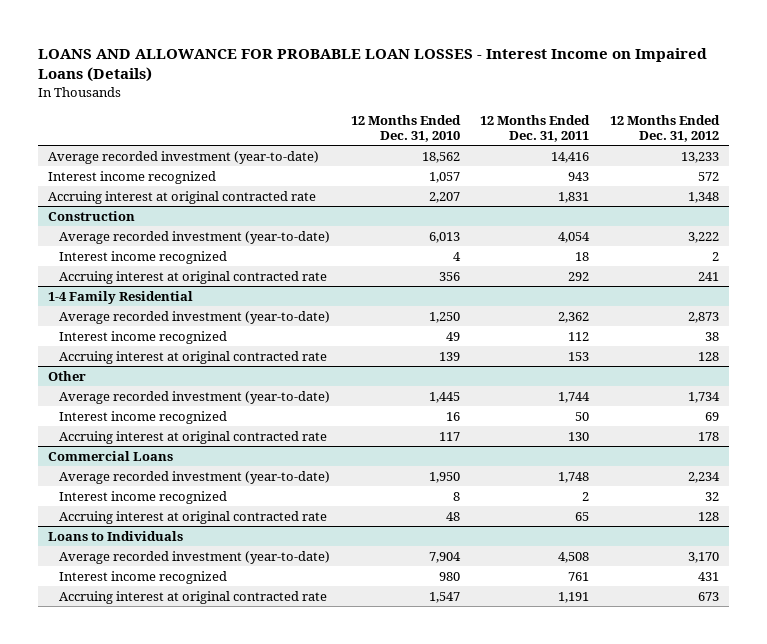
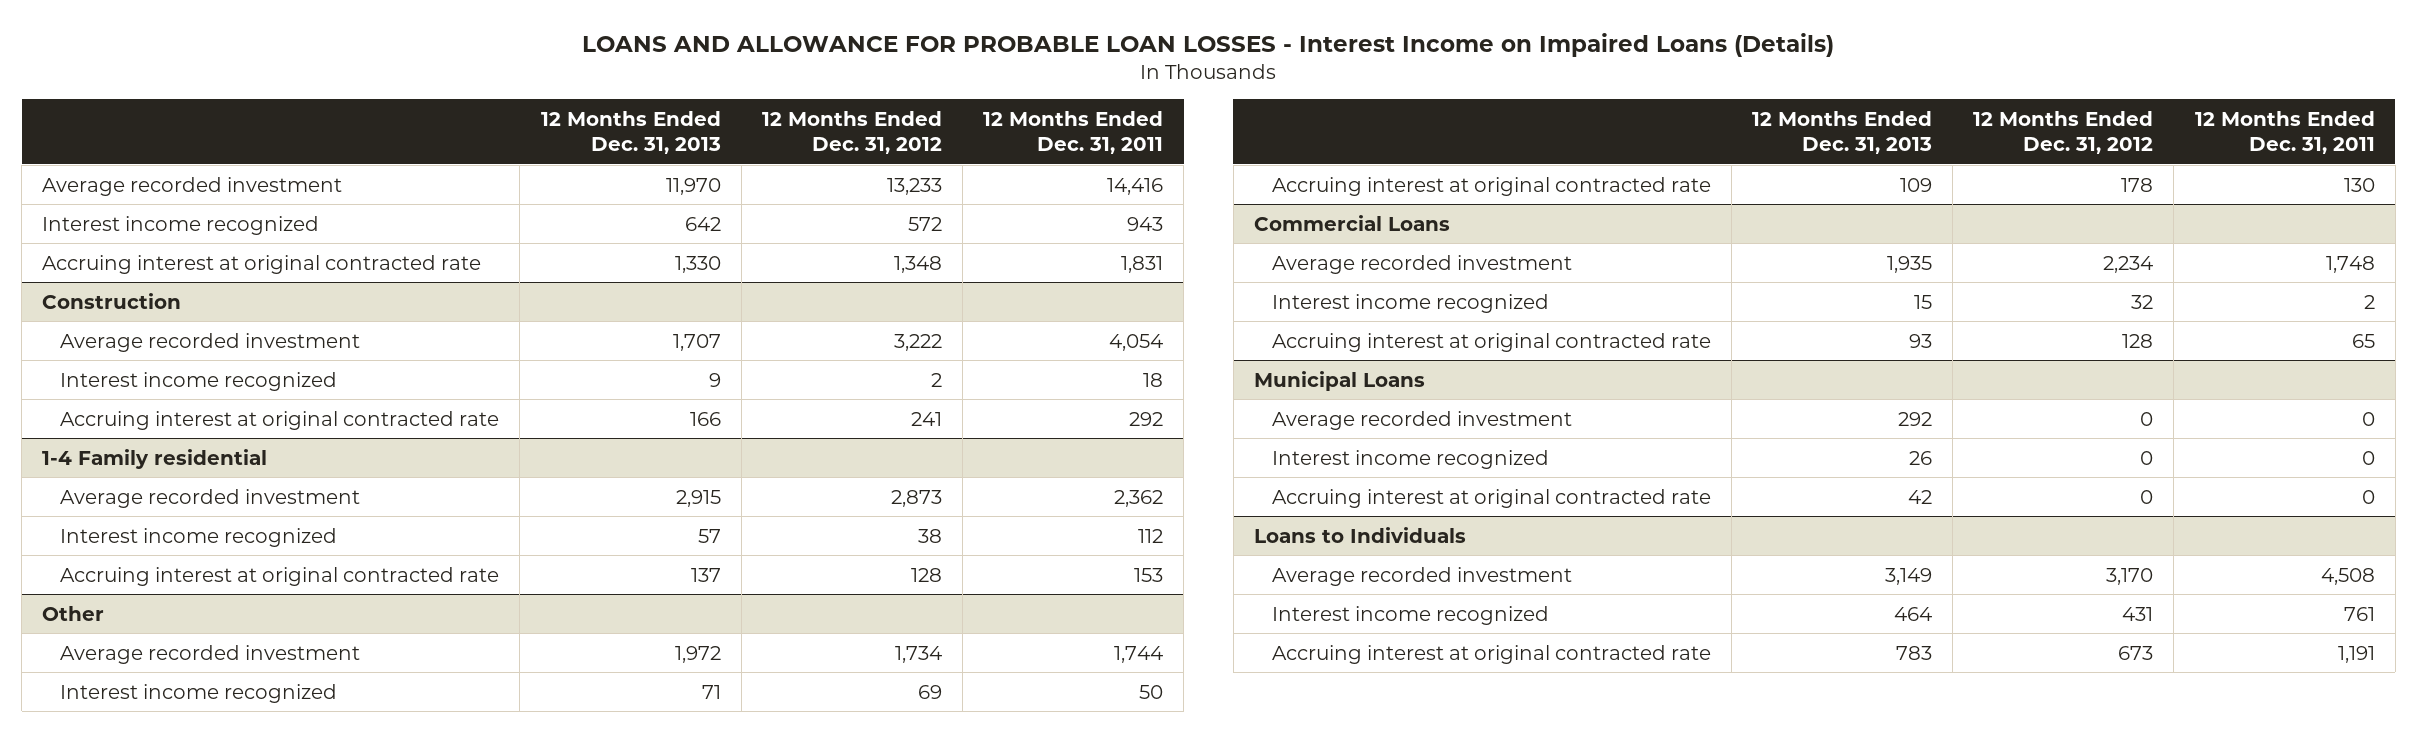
[350,114,461,142] 12 Months Ended Dec. 31, 2010 -> none
none -> [540,110,721,155] 12 Months Ended Dec. 31, 2013
[48,150,320,164] Average recorded investment (year-to-date) -> [42,176,343,196] Average recorded investment
[59,230,331,244] Average recorded investment (year-to-date) -> [60,332,361,352] Average recorded investment
[48,290,194,304] 1-4 Family Residential -> [42,448,268,469] 1-4 Family residential
[59,310,331,324] Average recorded investment (year-to-date) -> [60,488,361,508] Average recorded investment
[59,390,331,404] Average recorded investment (year-to-date) -> [60,644,361,664] Average recorded investment
[59,470,331,484] Average recorded investment (year-to-date) -> [1271,254,1572,274] Average recorded investment
none -> [1253,370,1425,391] Municipal Loans
none -> [1271,410,1572,430] Average recorded investment
none -> [1271,449,1549,469] Interest income recognized
none -> [1271,488,1711,508] Accruing interest at original contracted rate
[59,550,331,564] Average recorded investment (year-to-date) -> [1271,566,1572,586] Average recorded investment

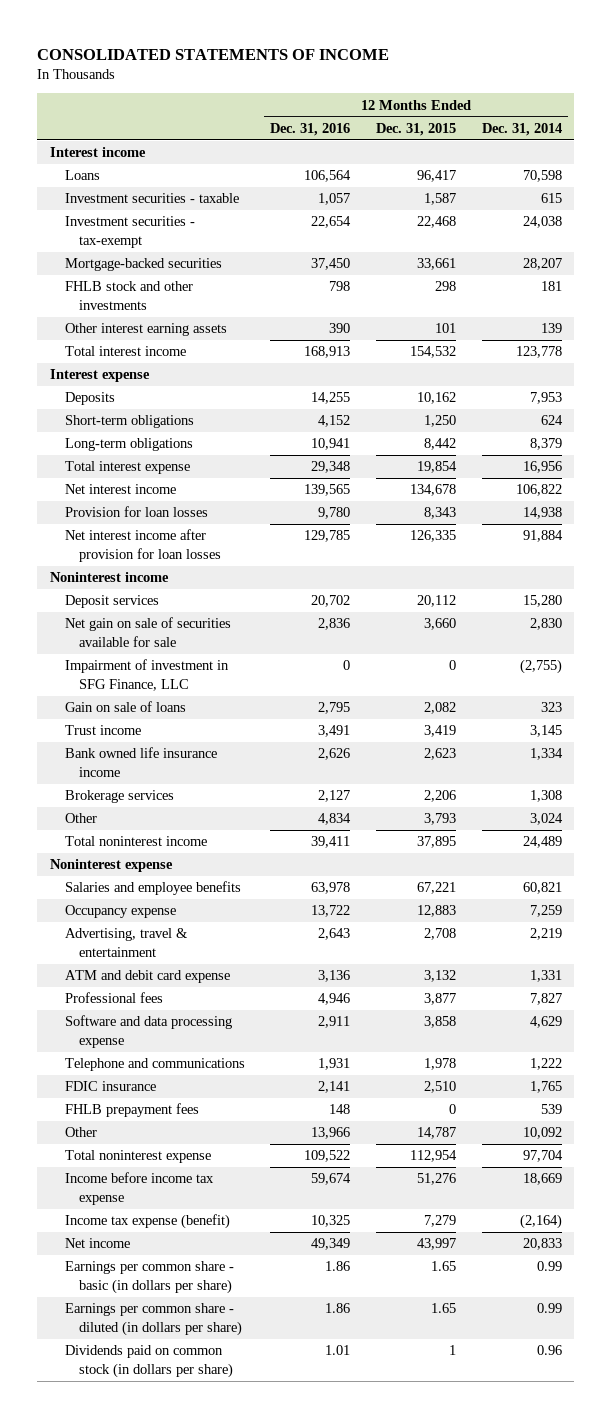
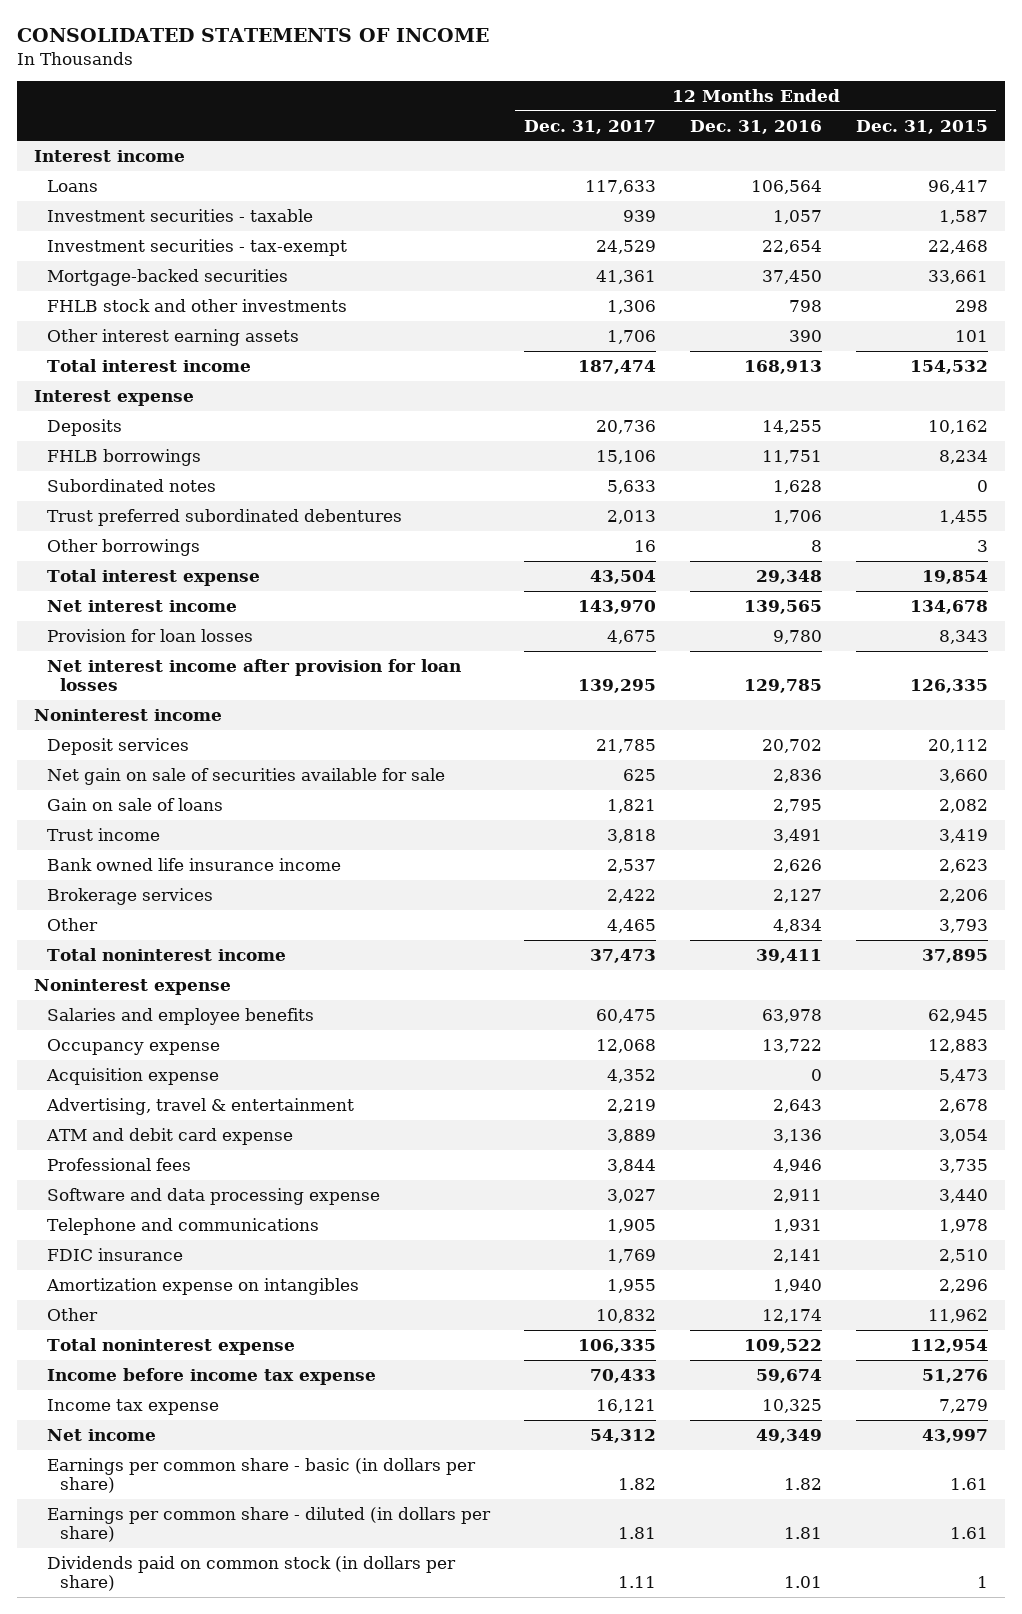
[481,122,562,136] Dec. 31, 2014 -> none
none -> [523,119,656,134] Dec. 31, 2017
[64,415,194,429] Short-term obligations -> none
[64,438,193,452] Long-term obligations -> none
none -> [46,448,201,466] FHLB borrowings
none -> [46,478,216,492] Subordinated notes
none -> [46,508,402,526] Trust preferred subordinated debentures
none -> [46,538,200,556] Other borrowings
[64,659,229,691] Impairment of investment in SFG Finance, LLC -> none
[416,882,456,895] 67,221 -> [927,1008,988,1023] 62,945
none -> [45,1067,219,1085] Acquisition expense
[423,928,456,941] 2,708 -> [938,1098,988,1113] 2,678
[423,970,456,983] 3,132 -> [938,1128,988,1143] 3,054
[423,993,456,1006] 3,877 -> [938,1158,988,1173] 3,735
[423,1016,456,1029] 3,858 -> [938,1188,988,1203] 3,440
[64,1103,199,1118] FHLB prepayment fees -> none
none -> [45,1277,359,1295] Amortization expense on intangibles
[311,1127,351,1140] 13,966 -> [761,1308,822,1323] 12,174
[416,1127,456,1140] 14,787 -> [927,1308,988,1323] 11,962
[64,1214,230,1230] Income tax expense (benefit) -> [46,1398,219,1415] Income tax expense
[325,1261,351,1272] 1.86 -> [783,1478,822,1491] 1.82
[430,1261,456,1272] 1.65 -> [949,1478,988,1491] 1.61
[325,1303,351,1314] 1.86 -> [783,1527,822,1540] 1.81
[430,1303,456,1314] 1.65 -> [949,1527,988,1540] 1.61

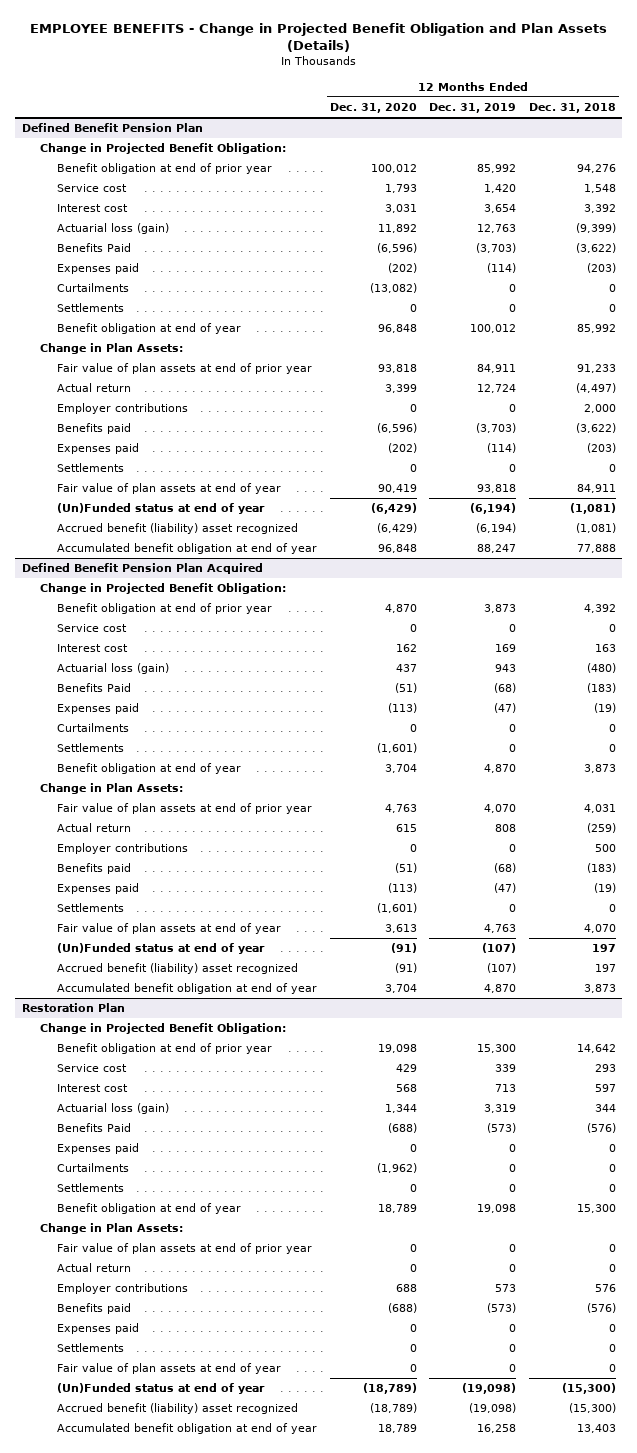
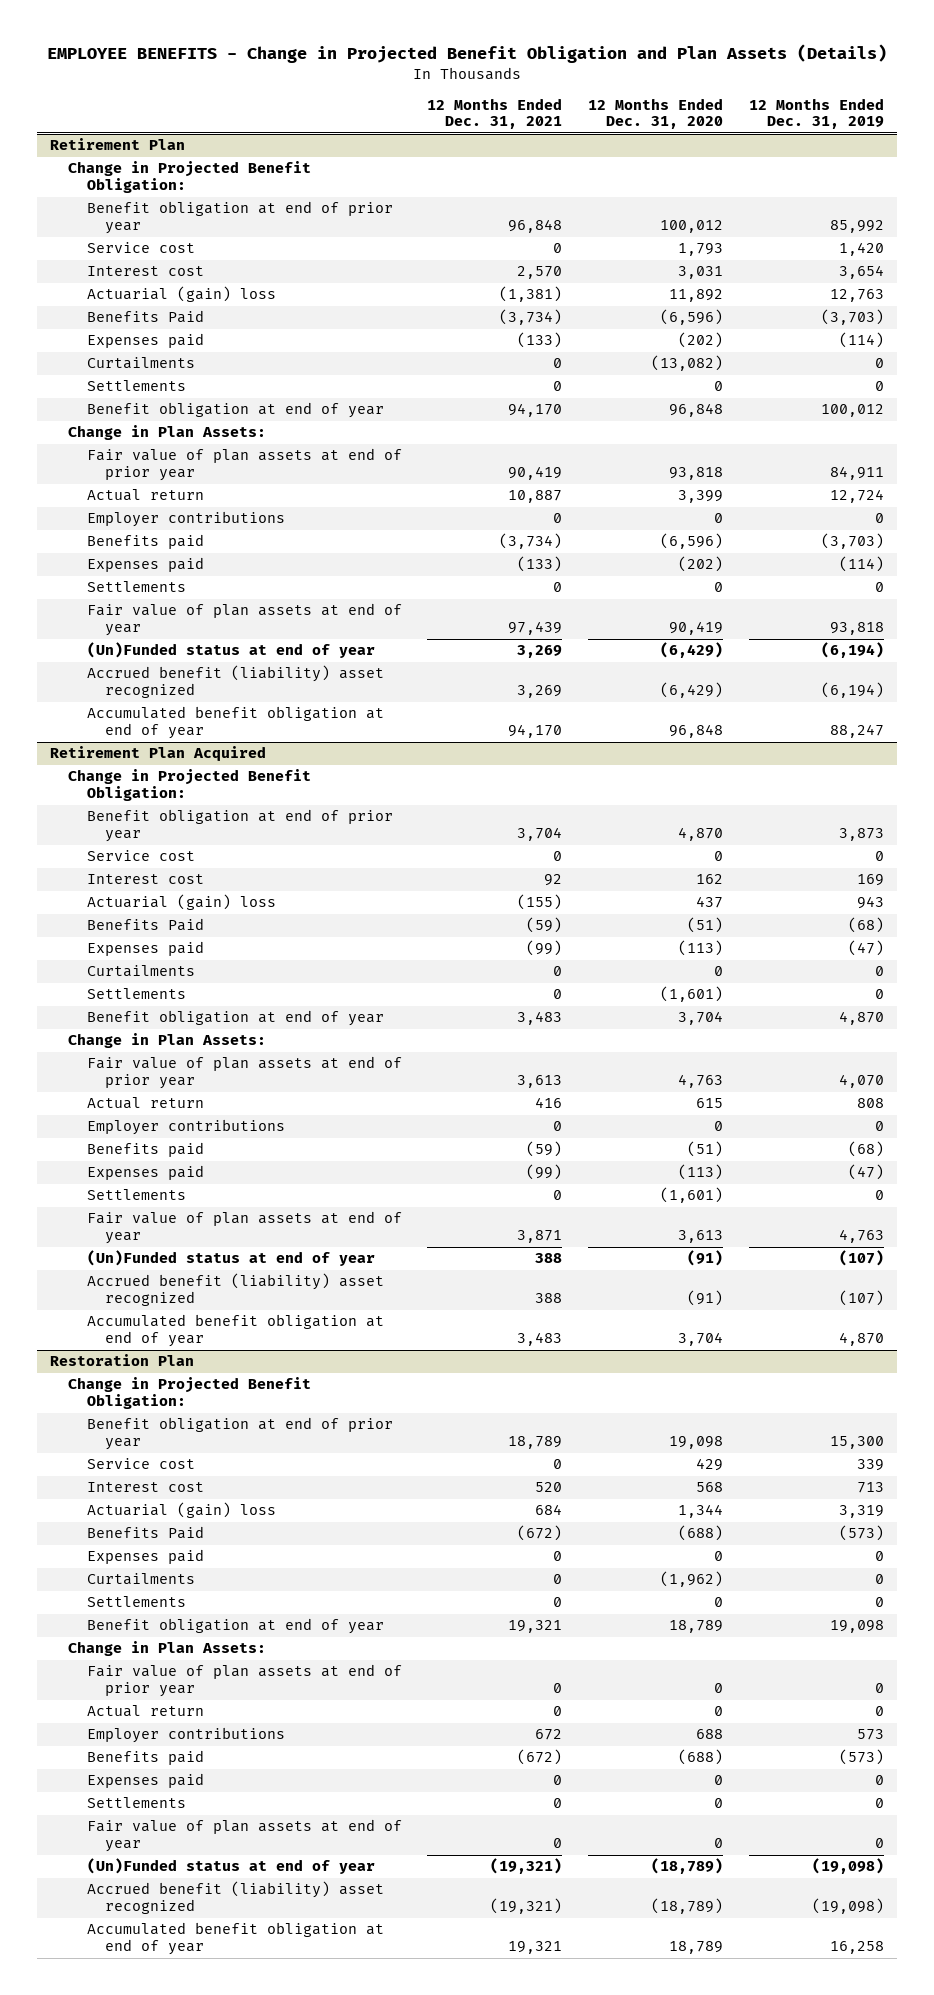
[528,103,616,114] Dec. 31, 2018 -> none
none -> [427,97,563,130] 12 Months Ended Dec. 31, 2021
[21,123,203,133] Defined Benefit Pension Plan -> [49,138,185,151] Retirement Plan
[57,223,170,235] Actuarial loss (gain) -> [86,286,276,303] Actuarial (gain) loss
[21,563,263,575] Defined Benefit Pension Plan Acquired -> [49,746,266,762] Retirement Plan Acquired
[57,663,170,675] Actuarial loss (gain) -> [86,894,276,911] Actuarial (gain) loss
[57,1103,170,1115] Actuarial loss (gain) -> [86,1502,276,1519] Actuarial (gain) loss

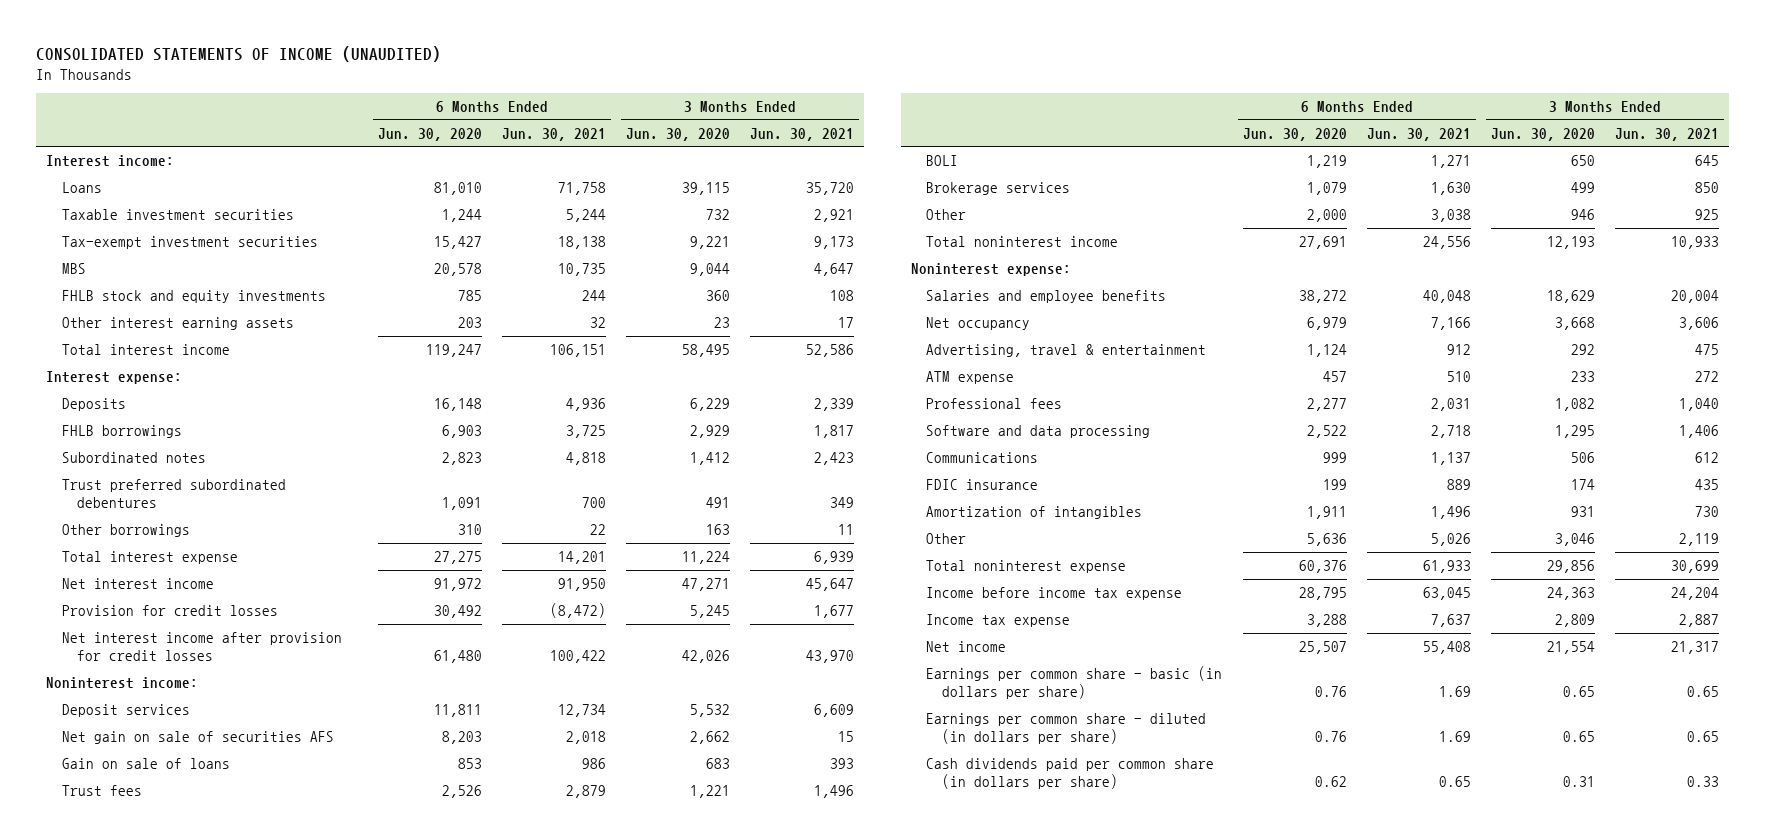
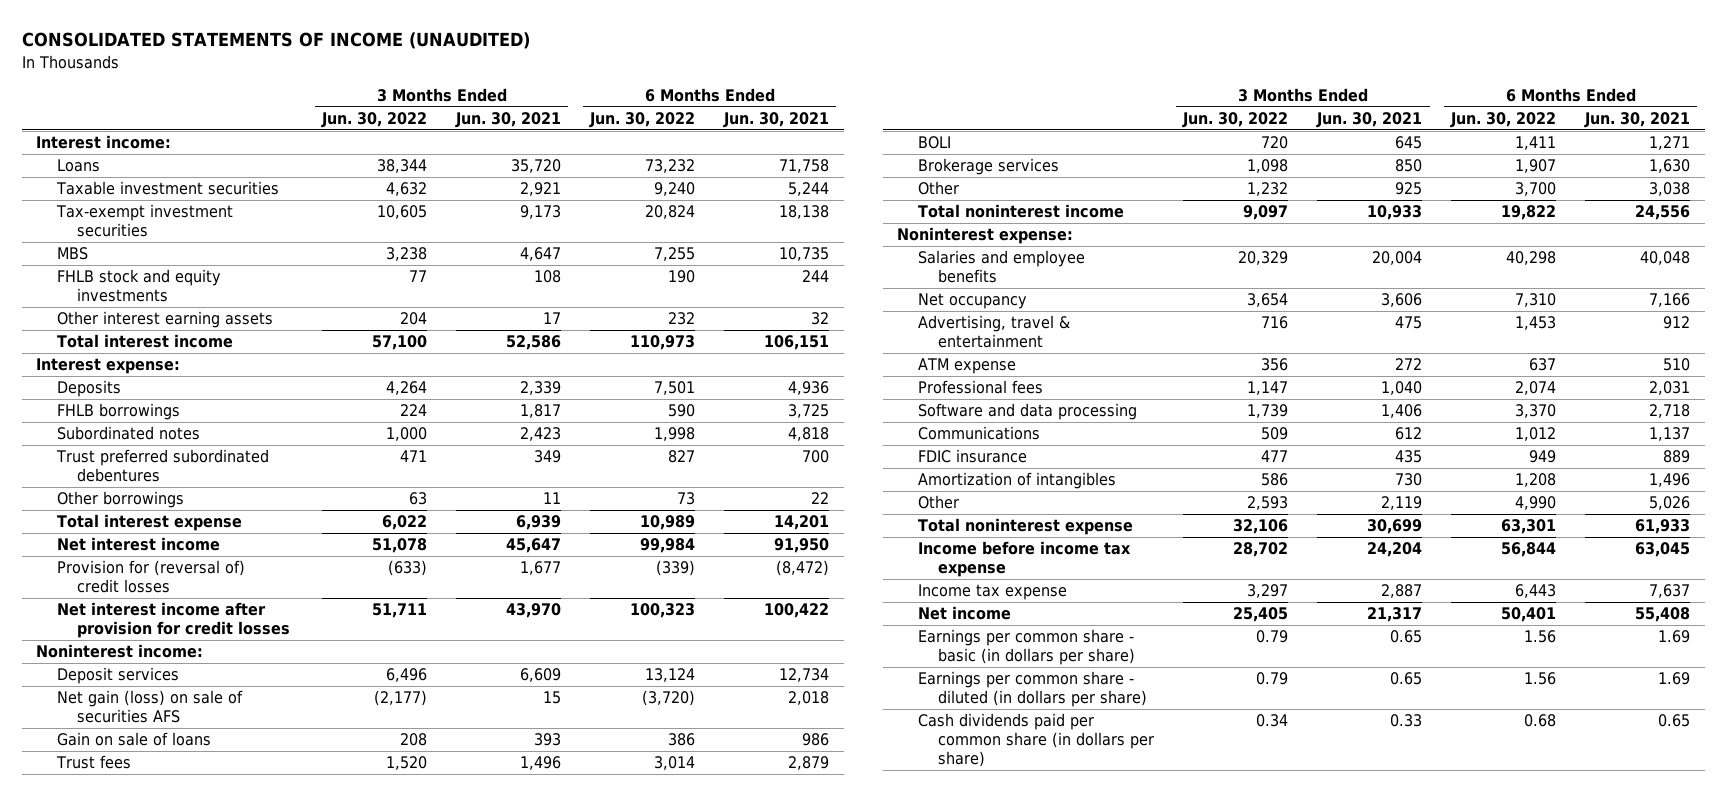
[377,127,482,141] Jun. 30, 2020 -> none
[625,127,730,141] Jun. 30, 2020 -> none
none -> [321,111,428,128] Jun. 30, 2022
none -> [589,111,696,128] Jun. 30, 2022
[61,604,278,616] Provision for credit losses -> [56,560,245,594] Provision for (reversal of) credit losses
[61,730,334,744] Net gain on sale of securities AFS -> [56,690,243,724] Net gain (loss) on sale of securities AFS

